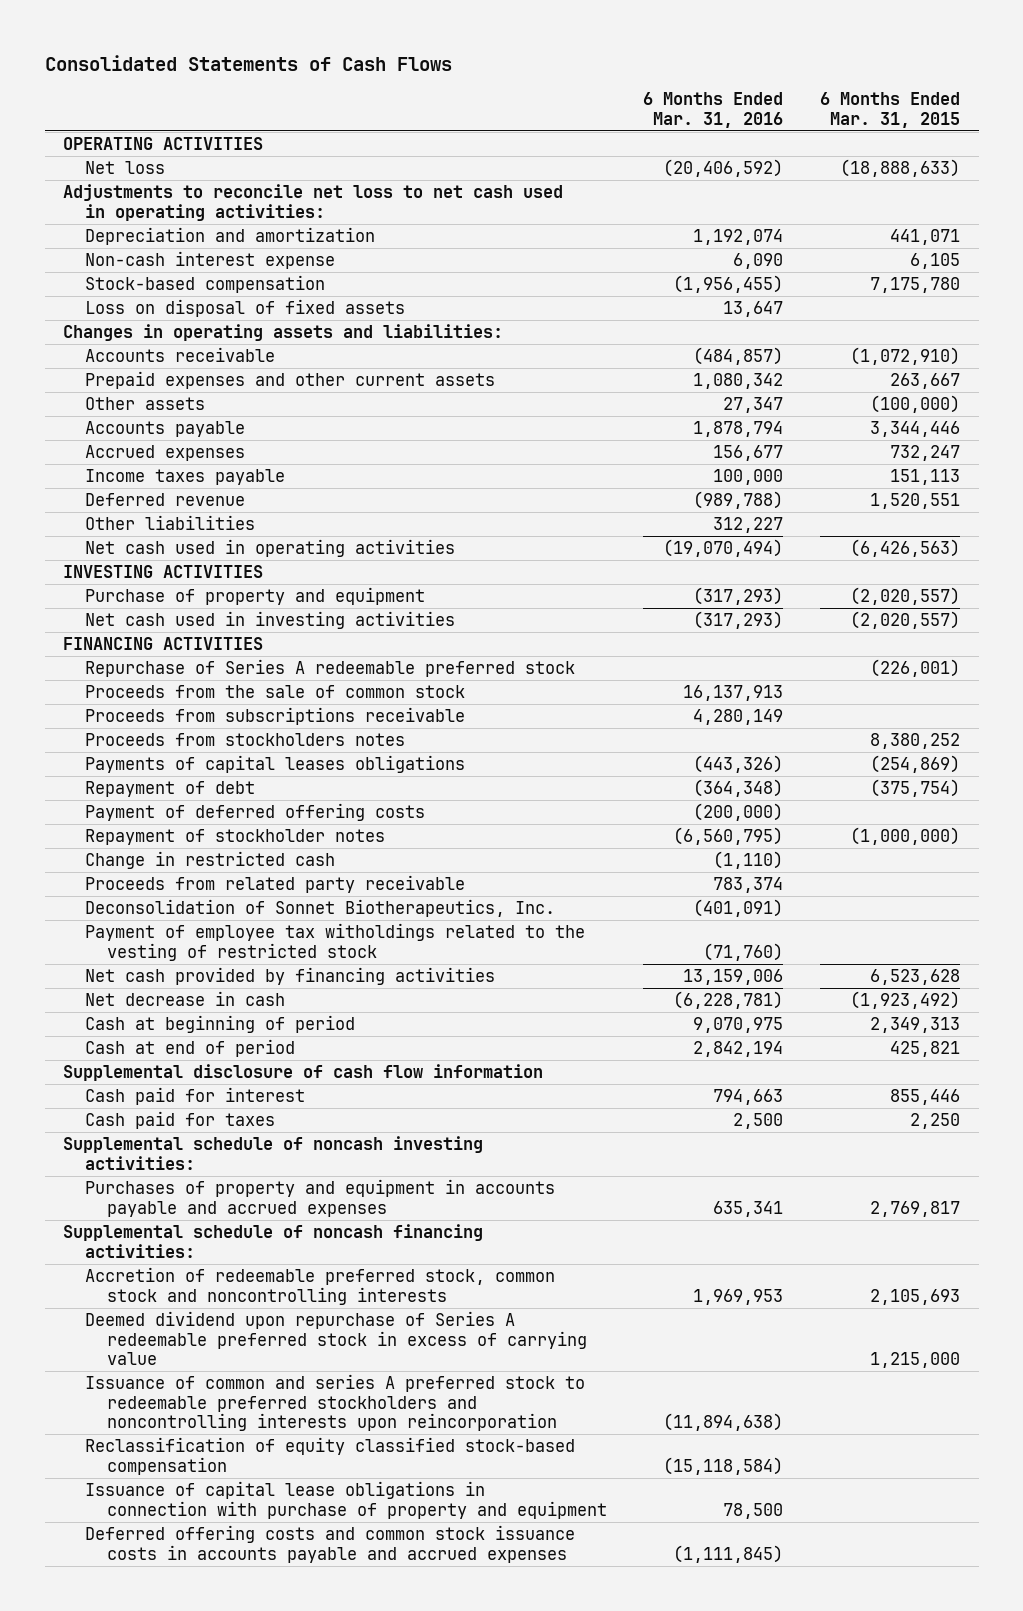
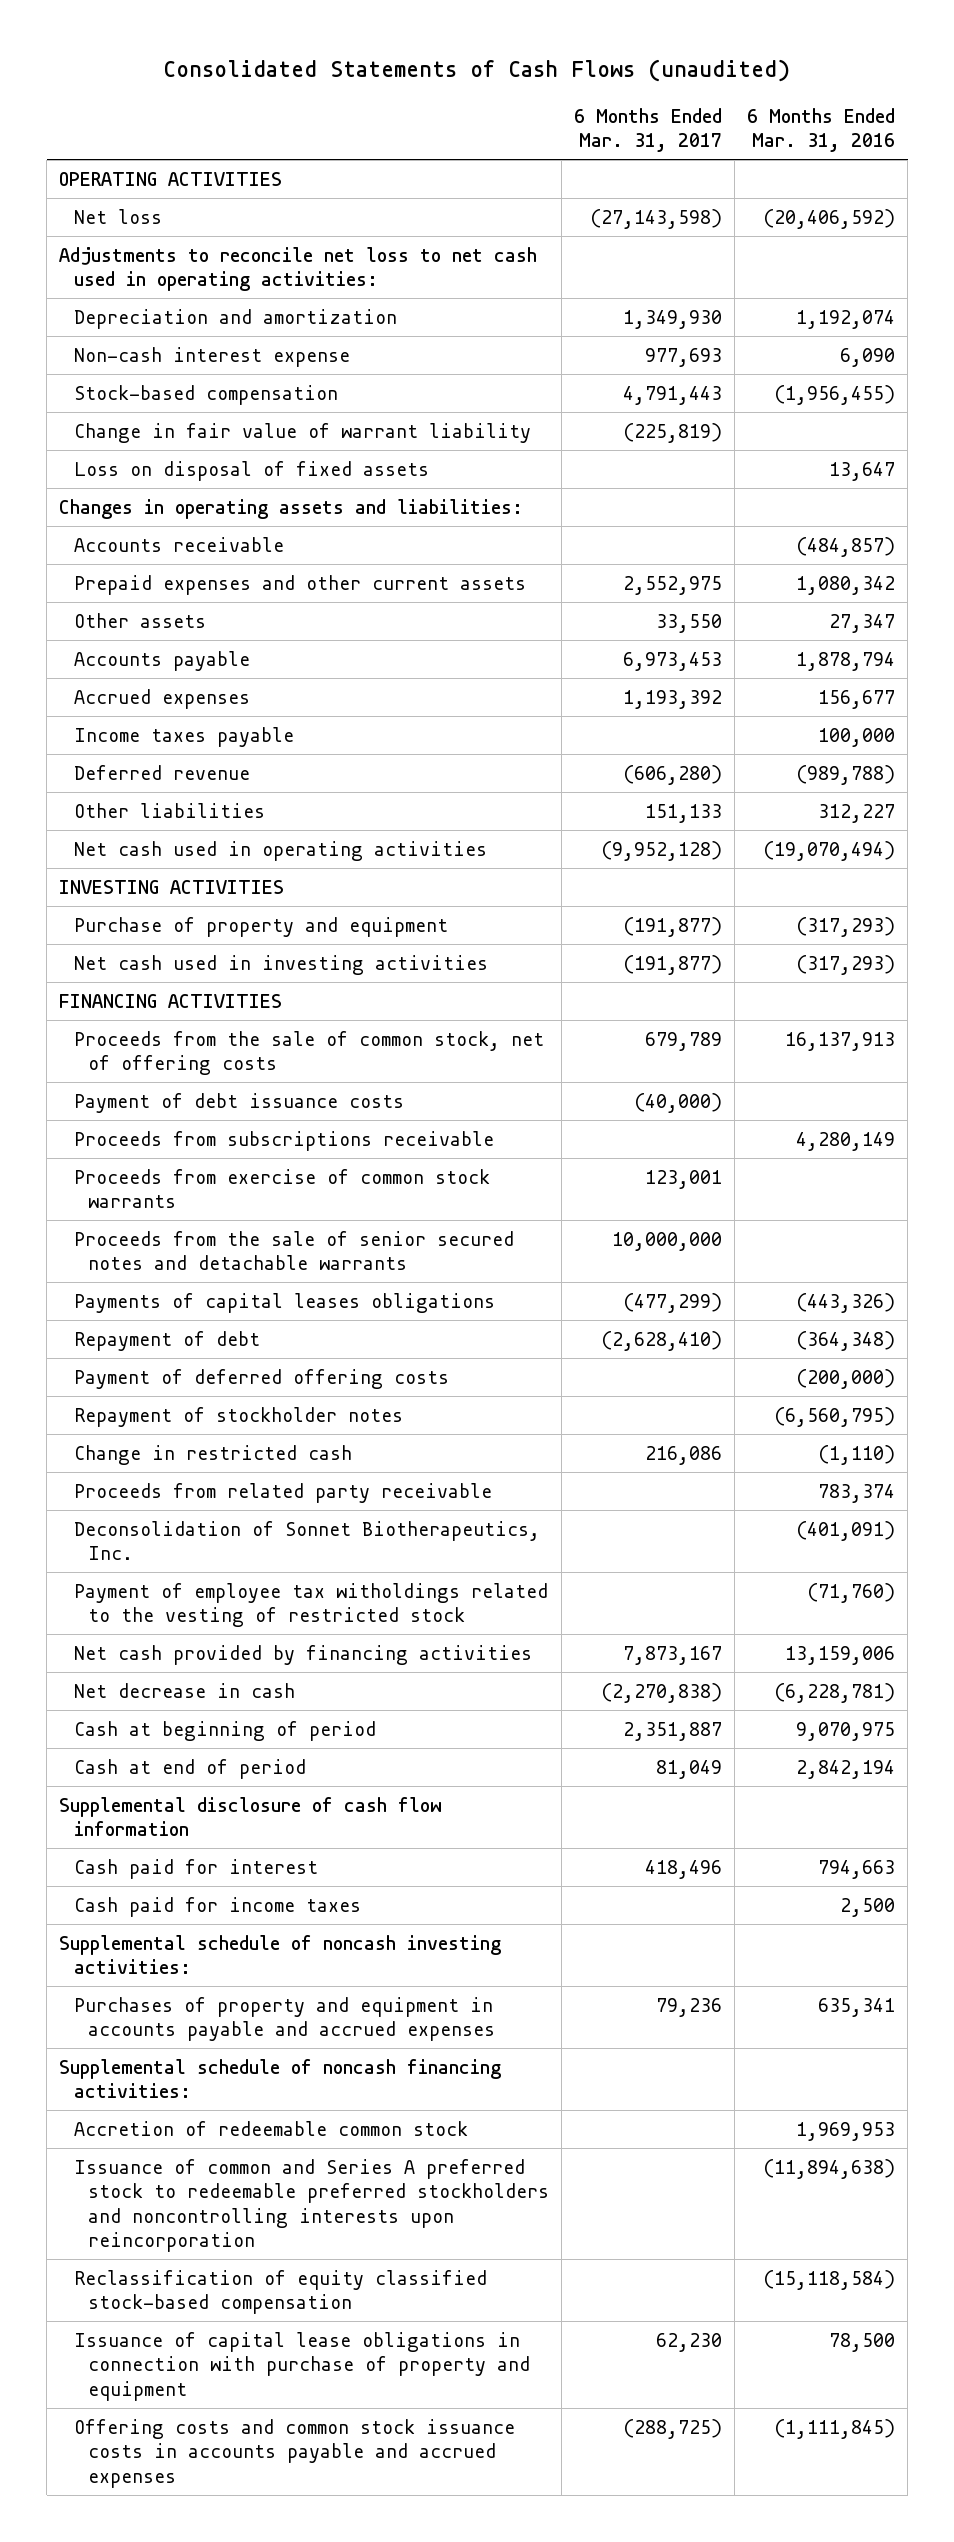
[44,54,452,71] Consolidated Statements of Cash Flows -> [163,59,791,83] Consolidated Statements of Cash Flows (unaudited)
[820,92,961,128] 6 Months Ended Mar. 31, 2015 -> none
none -> [574,107,723,153] 6 Months Ended Mar. 31, 2017
none -> [73,422,531,443] Change in fair value of warrant liability
[84,659,575,678] Repurchase of Series A redeemable preferred stock -> none
[84,685,465,699] Proceeds from the sale of common stock -> [73,1030,544,1076] Proceeds from the sale of common stock, net of offering costs
none -> [73,1092,404,1113] Payment of debt issuance costs
none -> [73,1168,490,1209] Proceeds from exercise of common stock warrants
[84,733,405,747] Proceeds from stockholders notes -> [73,1230,514,1271] Proceeds from the sale of senior secured notes and detachable warrants
[84,1111,275,1130] Cash paid for taxes -> [73,1896,361,1917] Cash paid for income taxes
[84,1311,587,1365] Deemed dividend upon repurchase of Series A redeemable preferred stock in excess of carrying value -> none
[84,1267,555,1305] Accretion of redeemable preferred stock, common stock and noncontrolling interests -> [73,2120,468,2136] Accretion of redeemable common stock
[84,1374,585,1431] Issuance of common and series A preferred stock to redeemable preferred stockholders and noncontrolling interests upon reincorporation -> [73,2158,550,2253] Issuance of common and Series A preferred stock to redeemable preferred stockholders and noncontrolling interests upon reincorporation
[84,1525,575,1563] Deferred offering costs and common stock issuance costs in accounts payable and accrued expenses -> [73,2418,515,2488] Offering costs and common stock issuance costs in accounts payable and accrued expenses

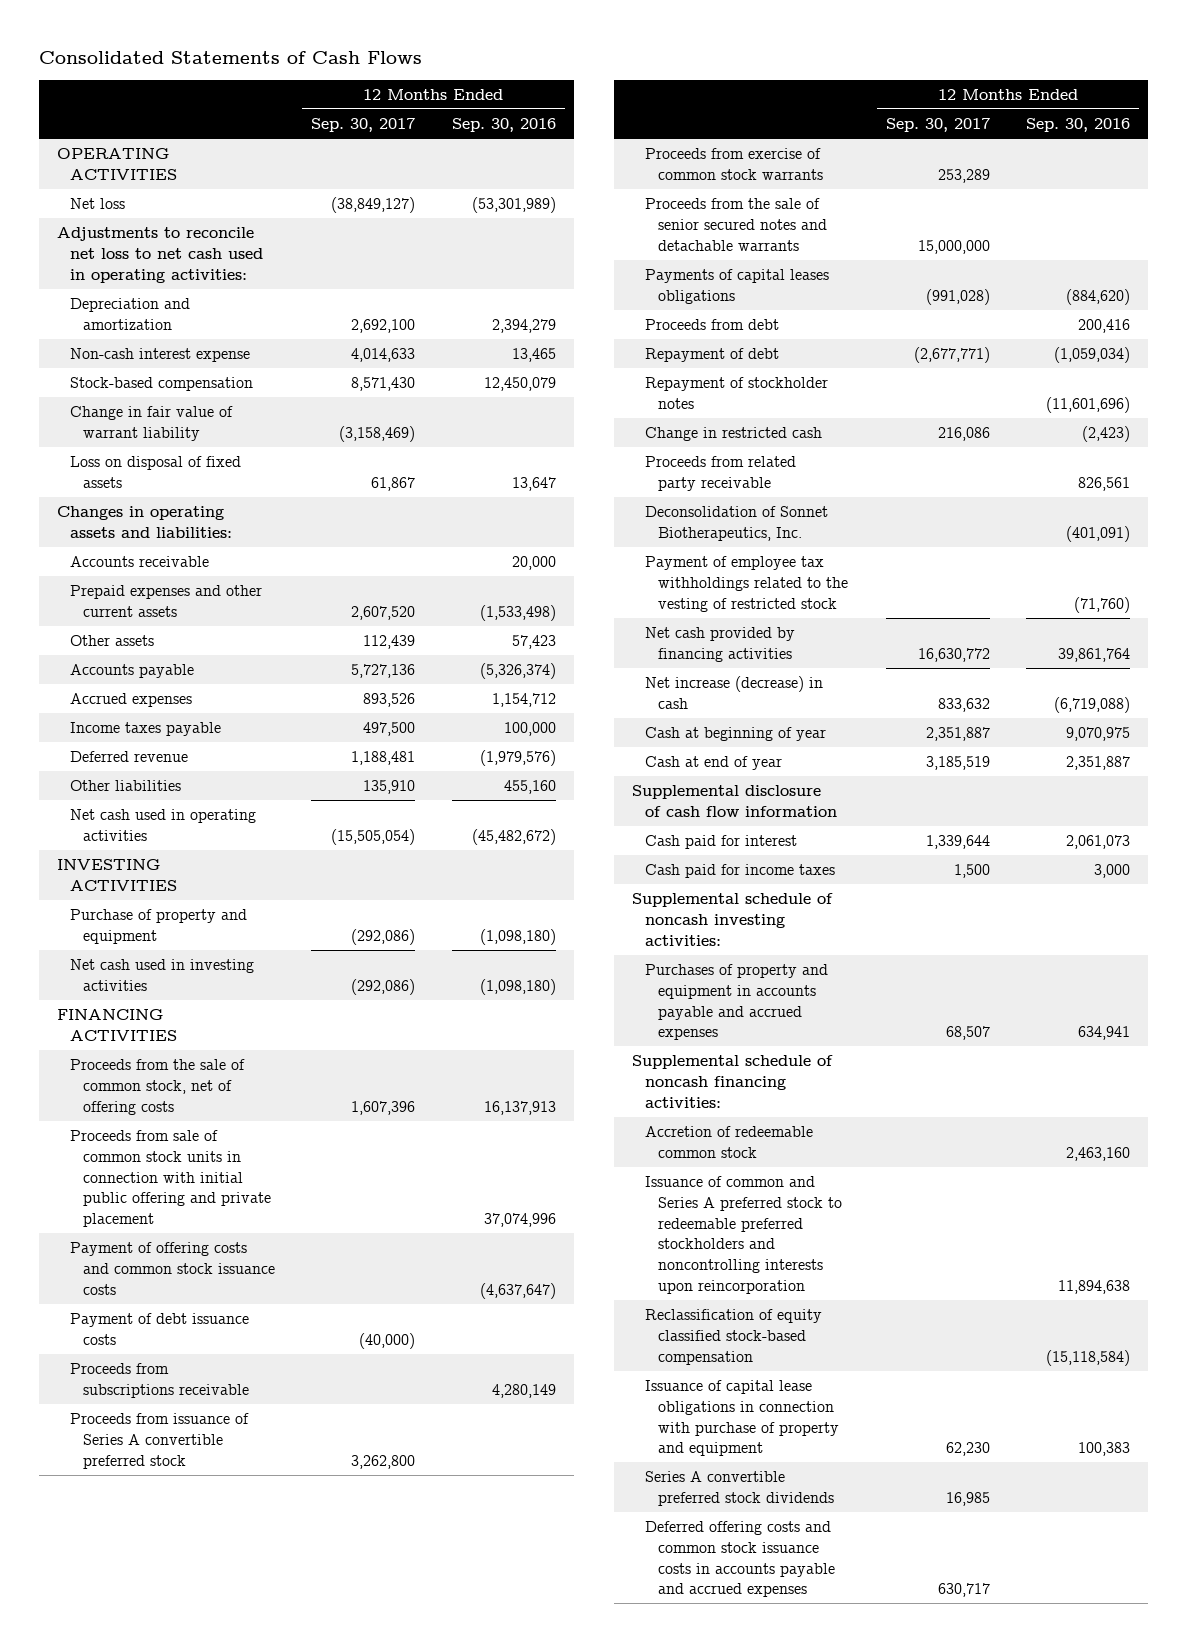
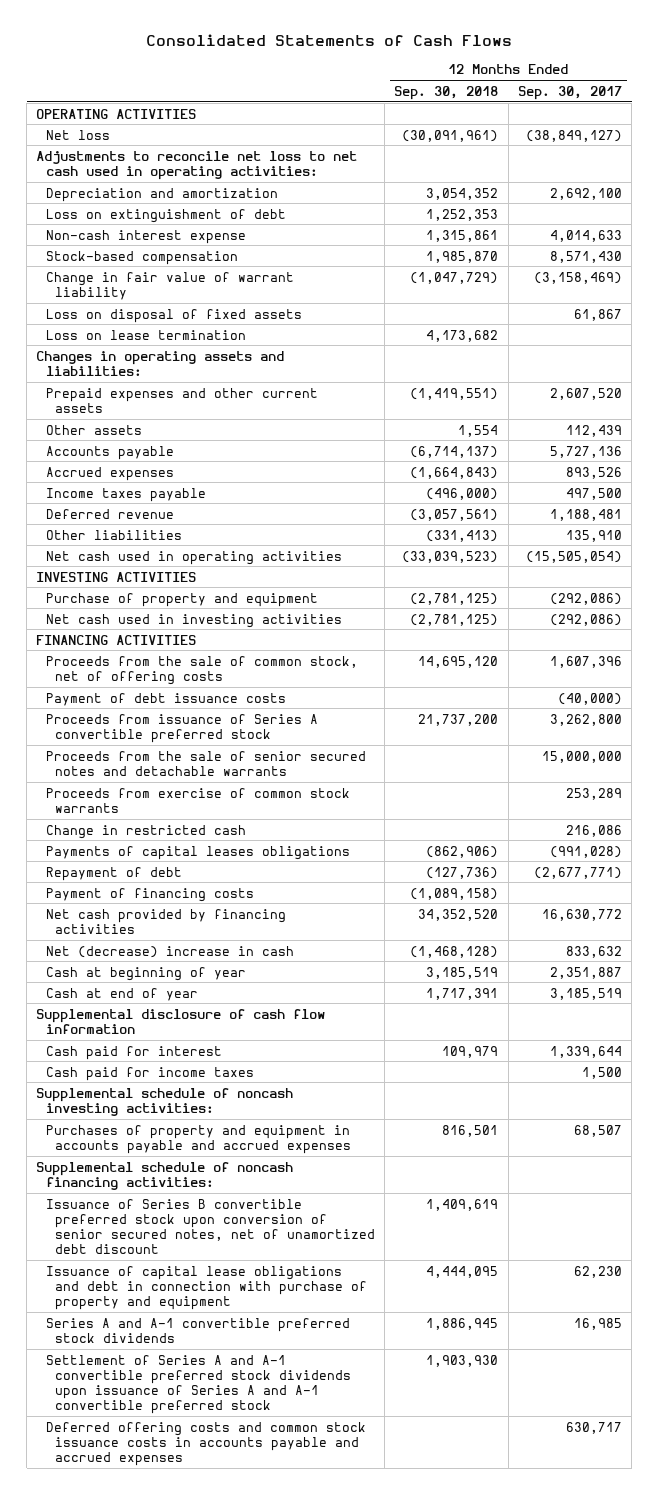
[451,118,556,133] Sep. 30, 2016 -> none
none -> [394,85,499,100] Sep. 30, 2018
none -> [45,208,286,223] Loss on extinguishment of debt
none -> [45,329,246,340] Loss on lease termination
[70,556,210,568] Accounts receivable -> none
[70,1130,272,1228] Proceeds from sale of common stock units in connection with initial public offering and private placement -> none
[70,1242,276,1295] Payment of offering costs and common stock issuance costs -> none
[70,1363,250,1398] Proceeds from subscriptions receivable -> none
[644,148,823,180] Proceeds from exercise of common stock warrants -> [45,787,350,813] Proceeds from exercise of common stock warrants
[644,427,822,442] Change in restricted cash -> [45,824,246,839] Change in restricted cash
[644,319,779,331] Proceeds from debt -> none
[644,377,828,409] Repayment of stockholder notes -> none
[644,456,796,491] Proceeds from related party receivable -> none
[644,506,828,541] Deconsolidation of Sonnet Biotherapeutics, Inc. -> none
[644,556,848,612] Payment of employee tax withholdings related to the vesting of restricted stock -> none
none -> [45,887,254,902] Payment of financing costs
[644,676,823,709] Net increase (decrease) in cash -> [45,945,294,958] Net (decrease) increase in cash
[644,1126,813,1158] Accretion of redeemable common stock -> none
[644,1309,822,1365] Reclassification of equity classified stock-based compensation -> none
[644,1176,842,1294] Issuance of common and Series A preferred stock to redeemable preferred stockholders and noncontrolling interests upon reincorporation -> [45,1198,375,1254] Issuance of Series B convertible preferred stock upon conversion of senior secured notes, net of unamortized debt discount
[644,1380,839,1457] Issuance of capital lease obligations in connection with purchase of property and equipment -> [45,1265,367,1310] Issuance of capital lease obligations and debt in connection with purchase of property and equipment
[644,1471,834,1506] Series A convertible preferred stock dividends -> [45,1317,350,1343] Series A and A-1 convertible preferred stock dividends
none -> [45,1354,351,1414] Settlement of Series A and A-1 convertible preferred stock dividends upon issuance of Series A and A-1 convertible preferred stock

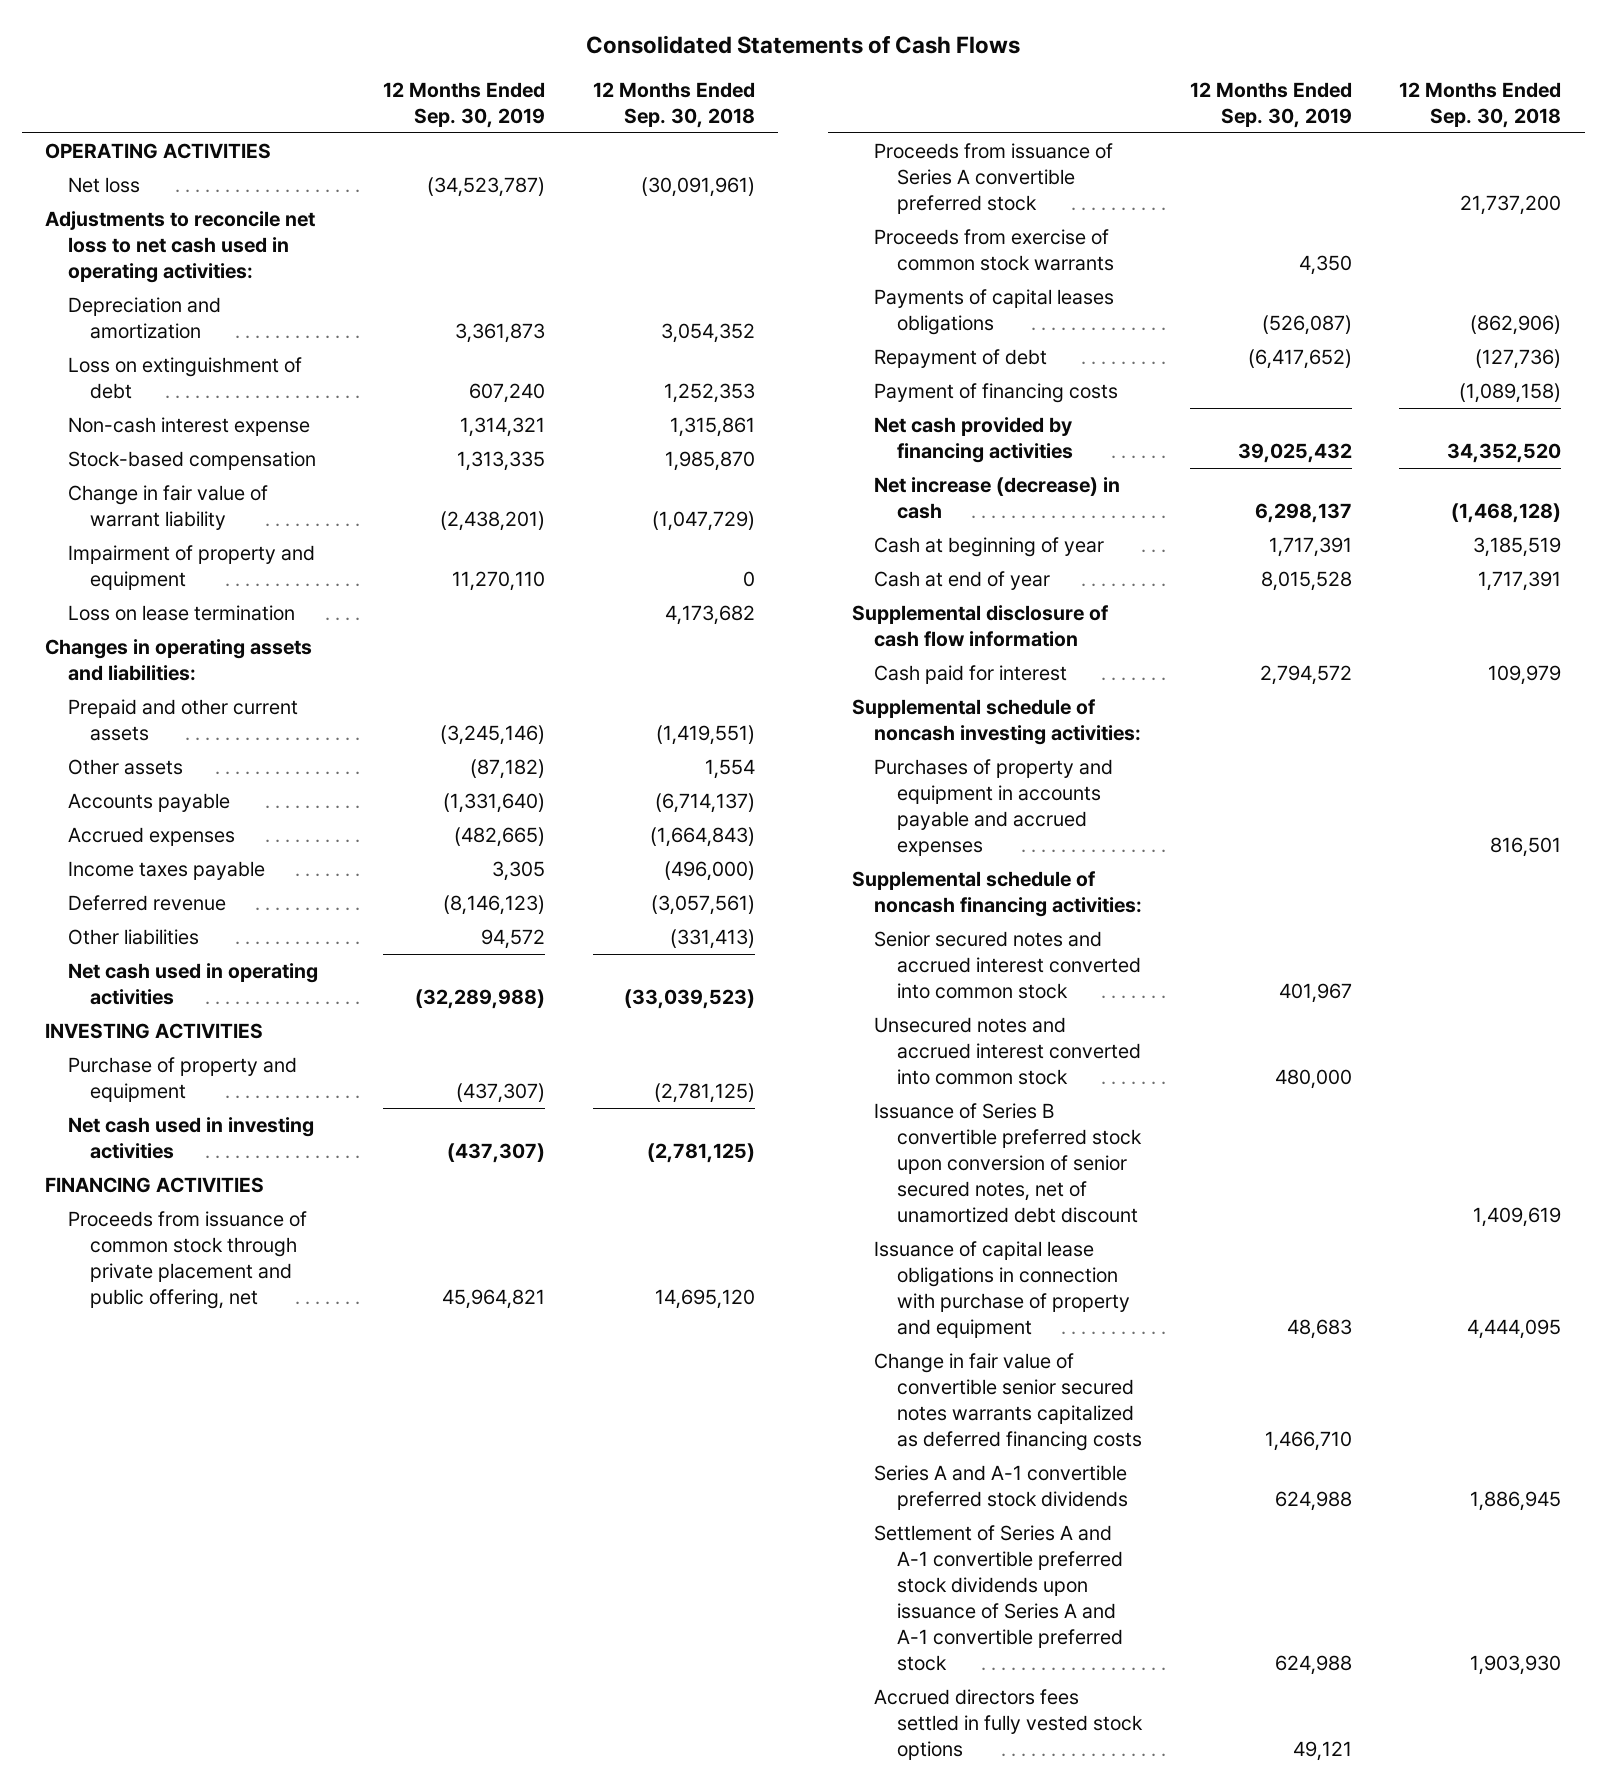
[518,85,623,100] Sep. 30, 2017 -> none
none -> [383,81,546,128] 12 Months Ended Sep. 30, 2019
[45,308,302,323] Loss on disposal of fixed assets -> none
none -> [67,544,315,590] Impairment of property and equipment
[45,387,318,413] Prepaid expenses and other current assets -> [67,698,298,741] Prepaid and other current assets
[45,692,286,706] Payment of debt issuance costs -> none
[45,655,358,685] Proceeds from the sale of common stock, net of offering costs -> [67,1210,307,1310] Proceeds from issuance of common stock through private placement and public offering, net
[45,750,366,776] Proceeds from the sale of senior secured notes and detachable warrants -> none
[45,824,246,839] Change in restricted cash -> none
[45,945,294,958] Net (decrease) increase in cash -> [874,476,1121,519] Net increase (decrease) in cash
[45,1066,254,1081] Cash paid for income taxes -> none
none -> [874,930,1141,999] Senior secured notes and accrued interest converted into common stock
none -> [874,1016,1141,1085] Unsecured notes and accrued interest converted into common stock
[45,1265,367,1310] Issuance of capital lease obligations and debt in connection with purchase of property and equipment -> [874,1240,1130,1339] Issuance of capital lease obligations in connection with purchase of property and equipment
none -> [874,1352,1142,1452] Change in fair value of convertible senior secured notes warrants capitalized as deferred financing costs
[45,1421,366,1466] Deferred offering costs and common stock issuance costs in accounts payable and accrued expenses -> none
none -> [874,1688,1143,1760] Accrued directors fees settled in fully vested stock options

